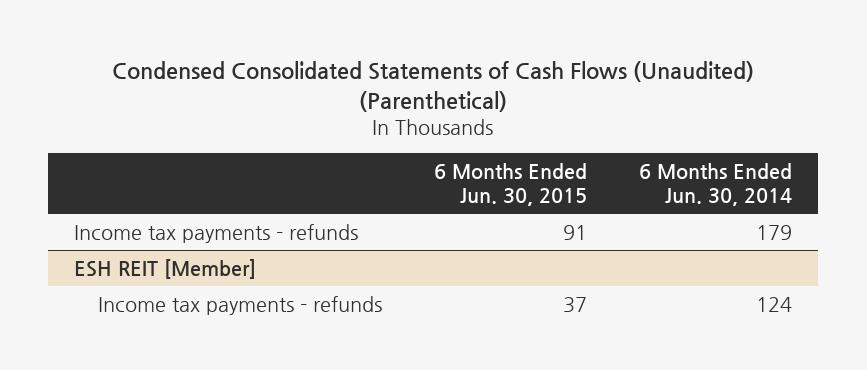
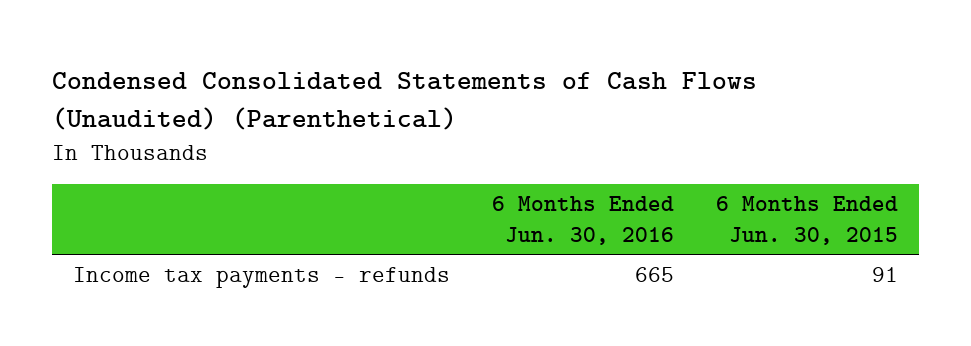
[639,163,793,207] 6 Months Ended Jun. 30, 2014 -> none
none -> [491,195,674,246] 6 Months Ended Jun. 30, 2016
[74,258,257,279] ESH REIT [Member] -> none
[97,295,382,315] Income tax payments - refunds -> none

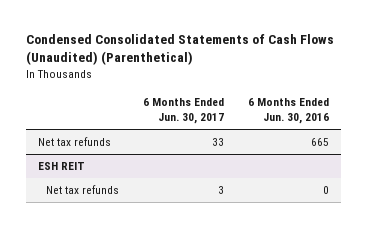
[716,195,899,246] 6 Months Ended Jun. 30, 2015 -> none
none -> [143,97,225,125] 6 Months Ended Jun. 30, 2017
[72,266,450,288] Income tax payments - refunds -> [37,137,111,147] Net tax refunds
none -> [37,162,85,171] ESH REIT
none -> [46,185,120,195] Net tax refunds

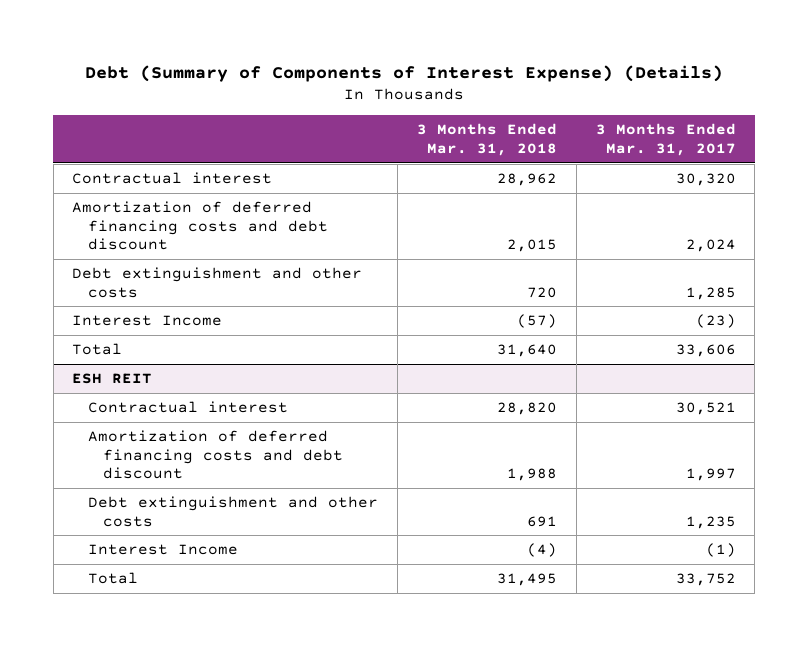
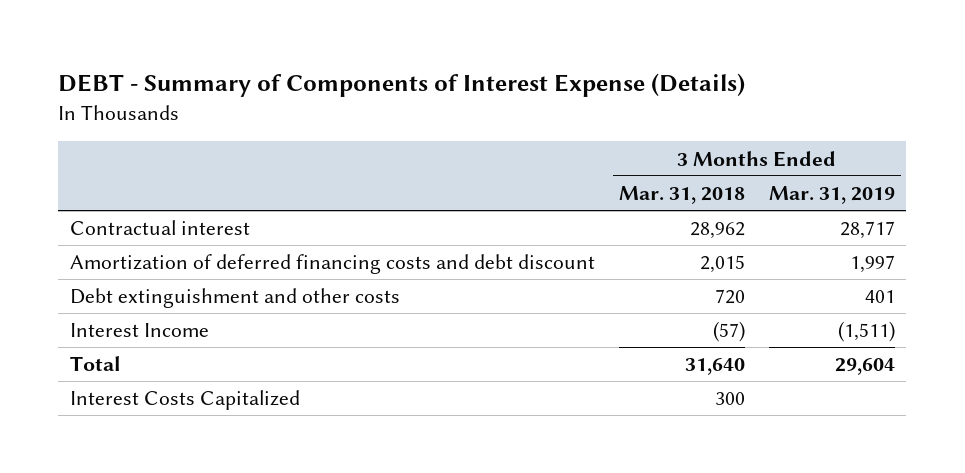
[84,64,723,82] Debt (Summary of Components of Interest Expense) (Details) -> [58,73,746,98] DEBT - Summary of Components of Interest Expense (Details)
[595,123,736,156] 3 Months Ended Mar. 31, 2017 -> none
none -> [768,185,895,204] Mar. 31, 2019
[72,373,153,385] ESH REIT -> none
[87,401,288,414] Contractual interest -> none
[87,430,344,480] Amortization of deferred financing costs and debt discount -> none
[87,496,378,527] Debt extinguishment and other costs -> none
[87,544,238,556] Interest Income -> none
[87,572,138,585] Total -> none
none -> [70,390,301,411] Interest Costs Capitalized

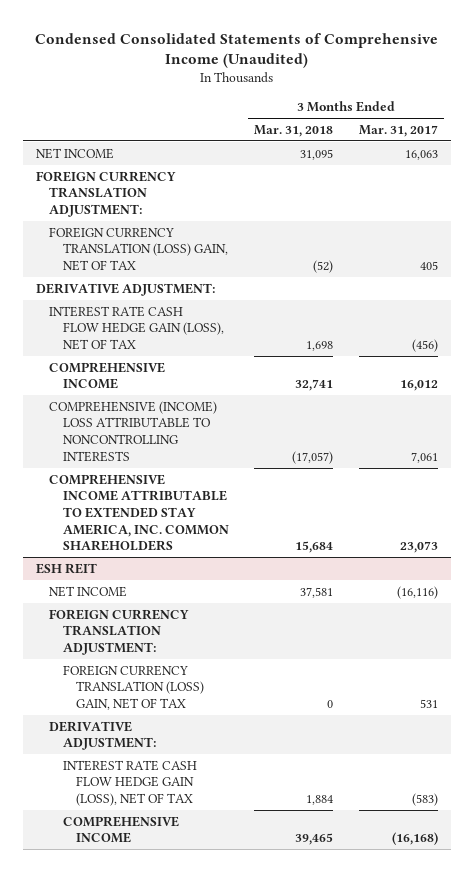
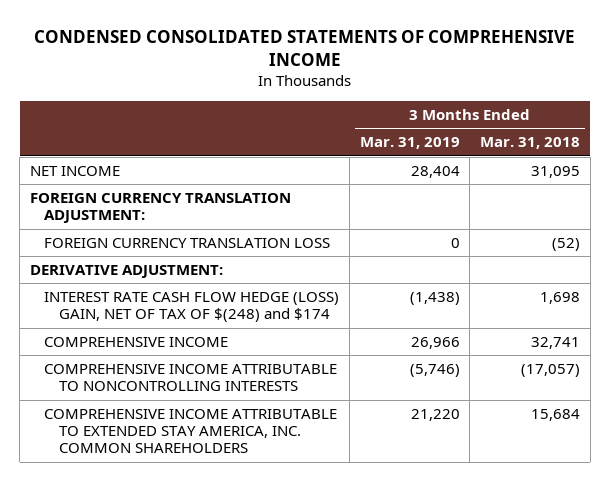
[34,32,438,69] Condensed Consolidated Statements of Comprehensive Income (Unaudited) -> [34,29,576,66] CONDENSED CONSOLIDATED STATEMENTS OF COMPREHENSIVE INCOME
[358,124,438,137] Mar. 31, 2017 -> none
none -> [359,137,460,150] Mar. 31, 2019
[49,226,228,271] FOREIGN CURRENCY TRANSLATION (LOSS) GAIN, NET OF TAX -> [44,238,331,249] FOREIGN CURRENCY TRANSLATION LOSS
[49,305,224,350] INTEREST RATE CASH FLOW HEDGE GAIN (LOSS), NET OF TAX -> [44,292,340,323] INTEREST RATE CASH FLOW HEDGE (LOSS) GAIN, NET OF TAX OF $(248) and $174
[49,400,218,462] COMPREHENSIVE (INCOME) LOSS ATTRIBUTABLE TO NONCONTROLLING INTERESTS -> [44,364,338,392] COMPREHENSIVE INCOME ATTRIBUTABLE TO NONCONTROLLING INTERESTS
[35,562,97,574] ESH REIT -> none
[49,585,128,597] NET INCOME -> none
[49,608,190,655] FOREIGN CURRENCY TRANSLATION ADJUSTMENT: -> none
[62,664,205,710] FOREIGN CURRENCY TRANSLATION (LOSS) GAIN, NET OF TAX -> none
[49,720,156,751] DERIVATIVE ADJUSTMENT: -> none
[62,759,197,806] INTEREST RATE CASH FLOW HEDGE GAIN (LOSS), NET OF TAX -> none
[62,815,179,844] COMPREHENSIVE INCOME -> none

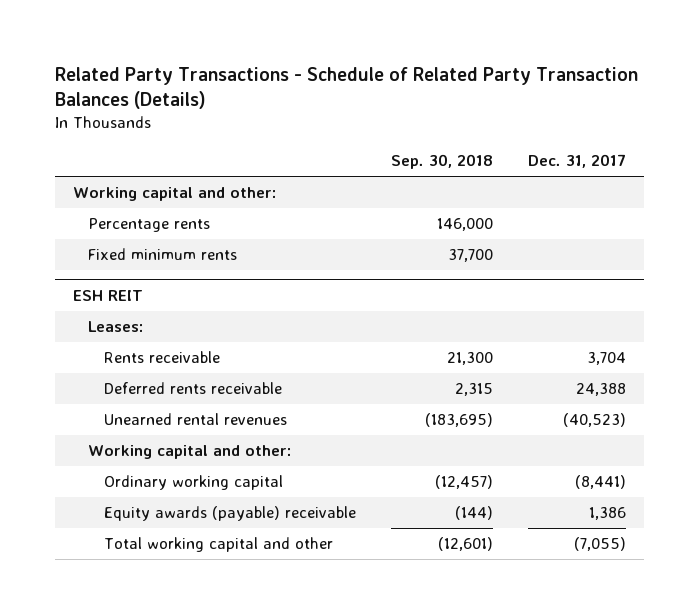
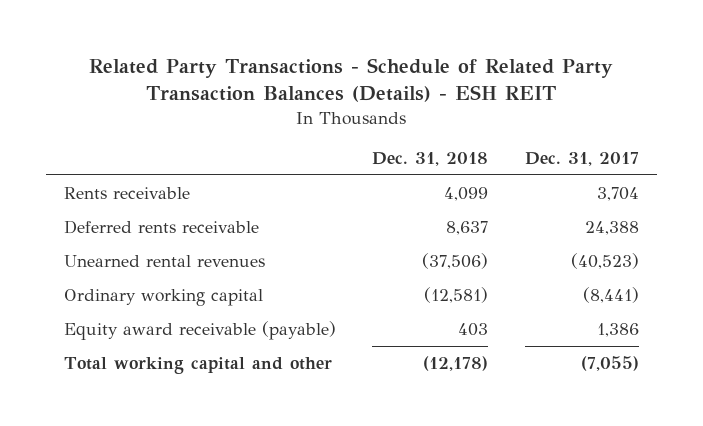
[55,66,639,110] Related Party Transactions - Schedule of Related Party Transaction Balances (Details) -> [89,57,614,102] Related Party Transactions - Schedule of Related Party Transaction Balances (Details) - ESH REIT
[391,153,494,169] Sep. 30, 2018 -> none
none -> [372,151,489,166] Dec. 31, 2018
[72,187,276,202] Working capital and other: -> none
[88,218,211,233] Percentage rents -> none
[88,248,238,261] Fixed minimum rents -> none
[72,290,143,302] ESH REIT -> none
[88,321,144,333] Leases: -> none
[88,445,292,460] Working capital and other: -> none
[104,506,357,522] Equity awards (payable) receivable -> [64,320,337,340] Equity award receivable (payable)

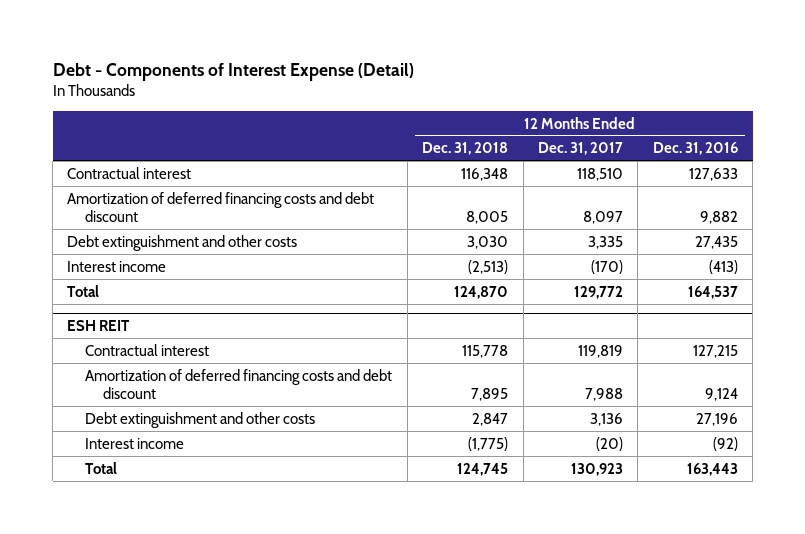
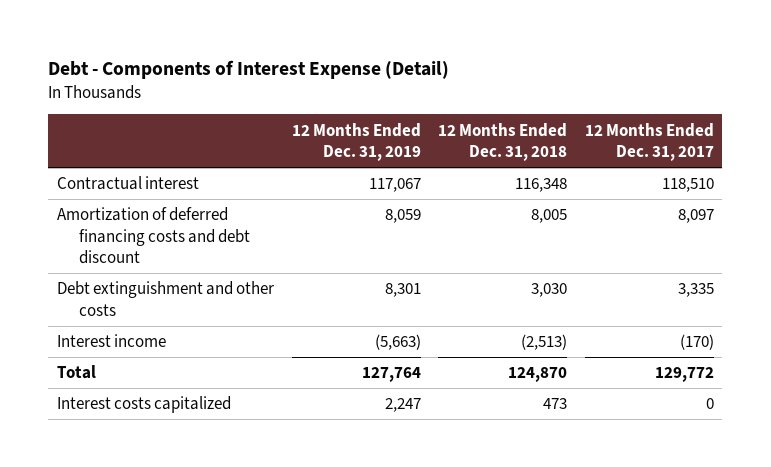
[652,142,738,156] Dec. 31, 2016 -> none
none -> [291,122,421,162] 12 Months Ended Dec. 31, 2019
[67,319,131,331] ESH REIT -> none
[85,343,210,356] Contractual interest -> none
[85,368,393,399] Amortization of deferred financing costs and debt discount -> none
[85,411,316,428] Debt extinguishment and other costs -> none
[85,437,185,449] Interest income -> none
[85,461,118,474] Total -> none
none -> [57,396,232,414] Interest costs capitalized

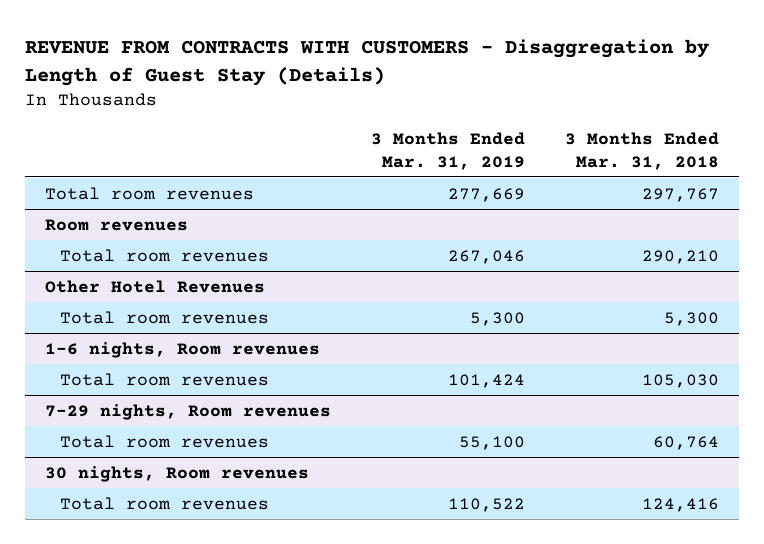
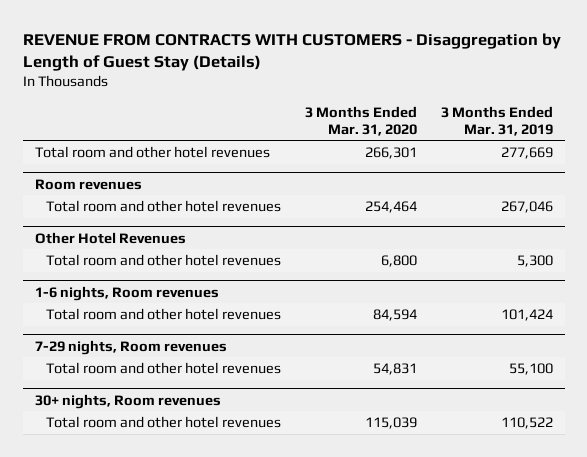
[564,131,719,170] 3 Months Ended Mar. 31, 2018 -> none
none -> [304,105,417,136] 3 Months Ended Mar. 31, 2020
[44,186,254,200] Total room revenues -> [34,146,270,159] Total room and other hotel revenues
[60,248,270,262] Total room revenues -> [45,200,281,213] Total room and other hotel revenues
[60,310,270,324] Total room revenues -> [45,254,281,267] Total room and other hotel revenues
[60,372,270,386] Total room revenues -> [45,308,281,321] Total room and other hotel revenues
[60,434,270,448] Total room revenues -> [45,362,281,375] Total room and other hotel revenues
[44,465,309,482] 30 nights, Room revenues -> [34,393,221,409] 30+ nights, Room revenues
[60,496,270,510] Total room revenues -> [45,416,281,429] Total room and other hotel revenues

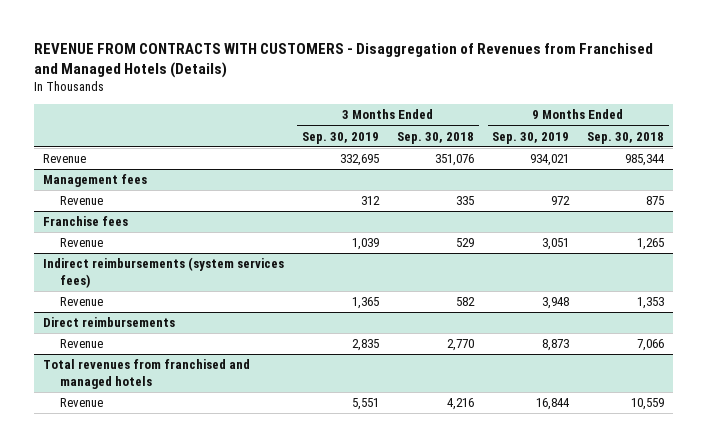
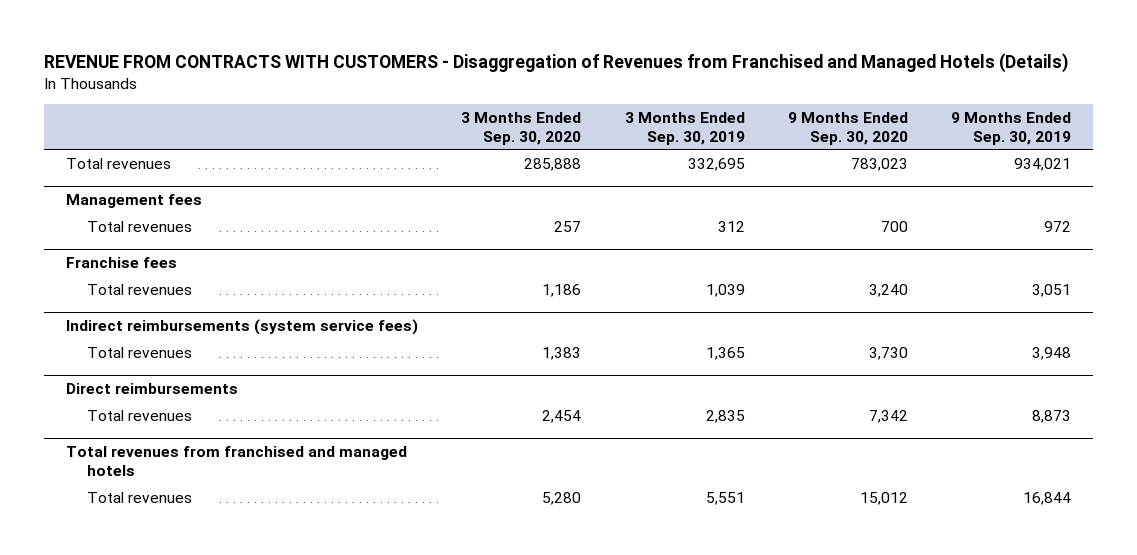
[397,131,475,144] Sep. 30, 2018 -> none
[587,131,665,144] Sep. 30, 2018 -> none
none -> [461,111,582,145] 3 Months Ended Sep. 30, 2020
none -> [787,111,908,145] 9 Months Ended Sep. 30, 2020
[42,154,86,164] Revenue -> [65,157,171,169] Total revenues
[60,196,104,206] Revenue -> [86,220,192,232] Total revenues
[60,238,104,248] Revenue -> [86,283,192,295] Total revenues
[42,257,284,288] Indirect reimbursements (system services fees) -> [65,319,418,336] Indirect reimbursements (system service fees)
[60,297,104,307] Revenue -> [86,346,192,358] Total revenues
[60,339,104,349] Revenue -> [86,409,192,421] Total revenues
[60,398,104,408] Revenue -> [86,491,192,503] Total revenues

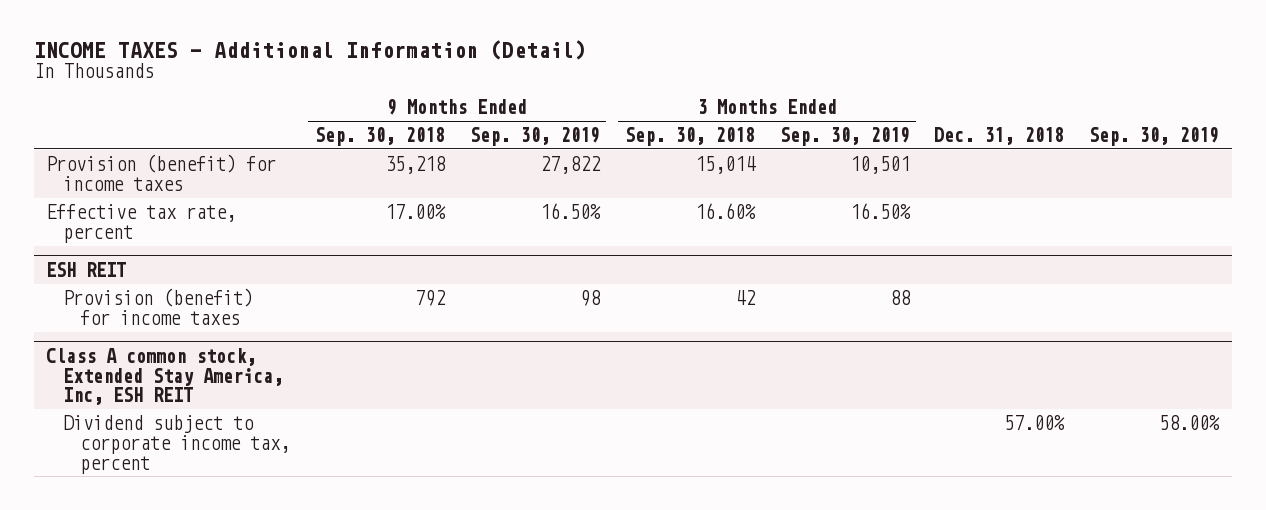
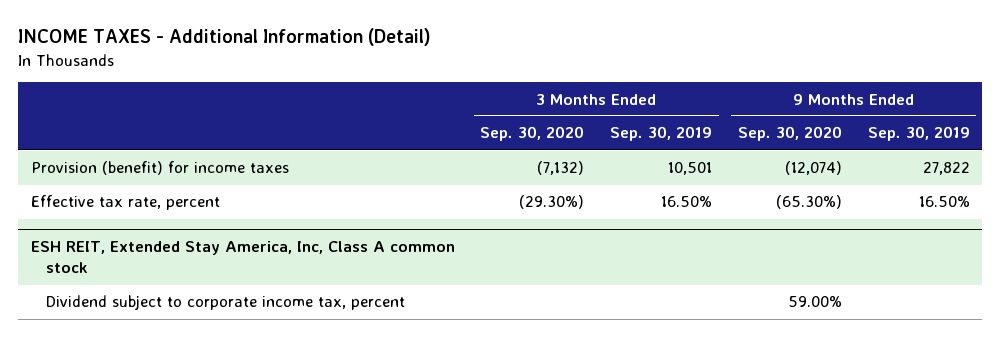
[314,127,445,147] Sep. 30, 2018 -> none
[624,127,755,147] Sep. 30, 2018 -> none
[934,127,1065,146] Dec. 31, 2018 -> none
[1089,127,1220,147] Sep. 30, 2019 -> none
none -> [480,126,585,142] Sep. 30, 2020
none -> [737,126,842,142] Sep. 30, 2020
[46,261,127,277] ESH REIT -> none
[62,287,253,325] Provision (benefit) for income taxes -> none
[46,347,283,406] Class A common stock, Extended Stay America, Inc, ESH REIT -> [30,241,455,274] ESH REIT, Extended Stay America, Inc, Class A common stock

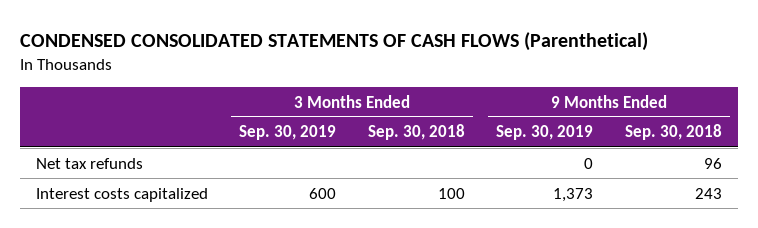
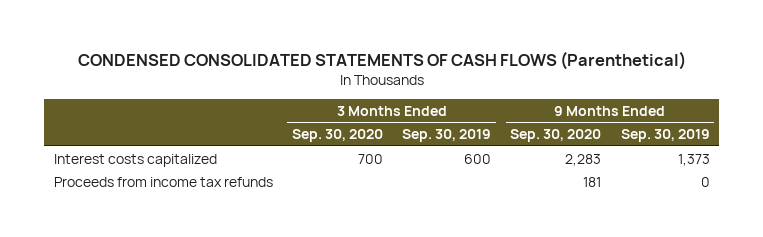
[367,124,465,141] Sep. 30, 2018 -> none
[624,124,722,141] Sep. 30, 2018 -> none
none -> [291,129,383,143] Sep. 30, 2020
none -> [510,129,602,143] Sep. 30, 2020
[35,157,143,169] Net tax refunds -> none
none -> [53,176,273,187] Proceeds from income tax refunds

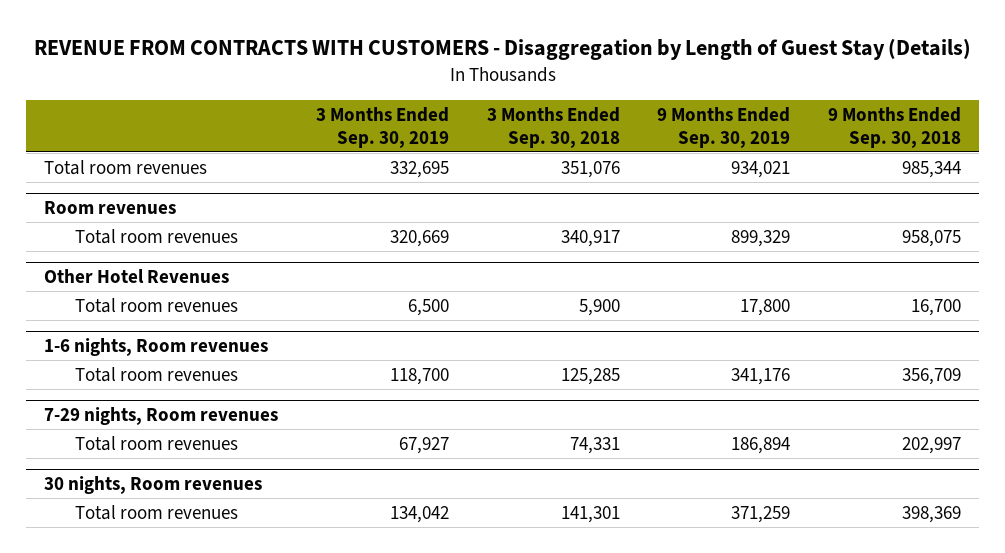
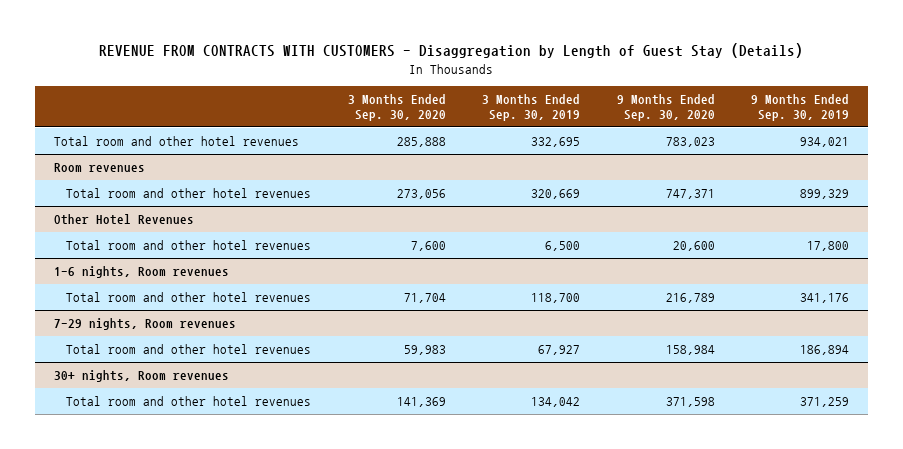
[486,106,620,148] 3 Months Ended Sep. 30, 2018 -> none
[827,106,961,148] 9 Months Ended Sep. 30, 2018 -> none
none -> [347,93,446,122] 3 Months Ended Sep. 30, 2020
none -> [616,93,715,122] 9 Months Ended Sep. 30, 2020
[44,159,208,175] Total room revenues -> [53,135,299,146] Total room and other hotel revenues
[74,228,238,244] Total room revenues -> [66,187,312,198] Total room and other hotel revenues
[74,297,238,313] Total room revenues -> [66,239,312,250] Total room and other hotel revenues
[74,366,238,382] Total room revenues -> [66,291,312,302] Total room and other hotel revenues
[74,435,238,451] Total room revenues -> [66,343,312,354] Total room and other hotel revenues
[44,476,263,495] 30 nights, Room revenues -> [53,369,229,382] 30+ nights, Room revenues
[74,504,238,520] Total room revenues -> [66,395,312,406] Total room and other hotel revenues

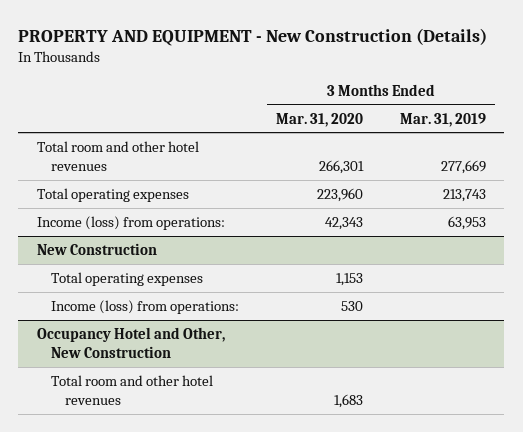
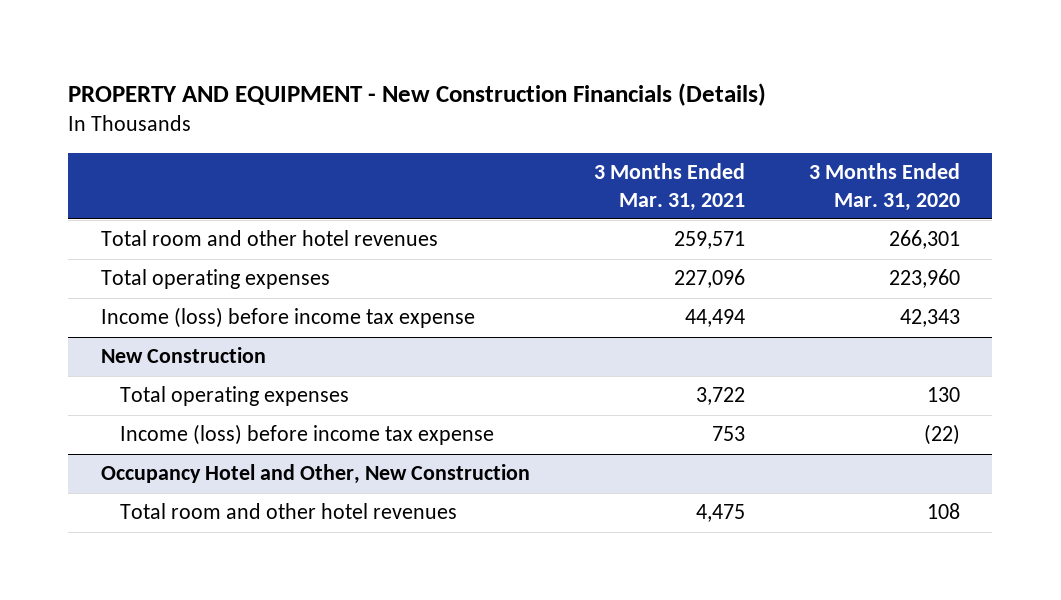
[18,27,488,46] PROPERTY AND EQUIPMENT - New Construction (Details) -> [68,83,767,107] PROPERTY AND EQUIPMENT - New Construction Financials (Details)
[399,112,486,127] Mar. 31, 2019 -> none
none -> [593,163,745,211] 3 Months Ended Mar. 31, 2021
[36,215,225,230] Income (loss) from operations: -> [100,307,475,329] Income (loss) before income tax expense
[335,272,363,286] 1,153 -> [927,387,961,403] 130
[50,299,239,314] Income (loss) from operations: -> [120,424,495,446] Income (loss) before income tax expense
[340,300,363,311] 530 -> [924,424,961,446] (22)
[333,394,363,409] 1,683 -> [927,503,961,520] 108

